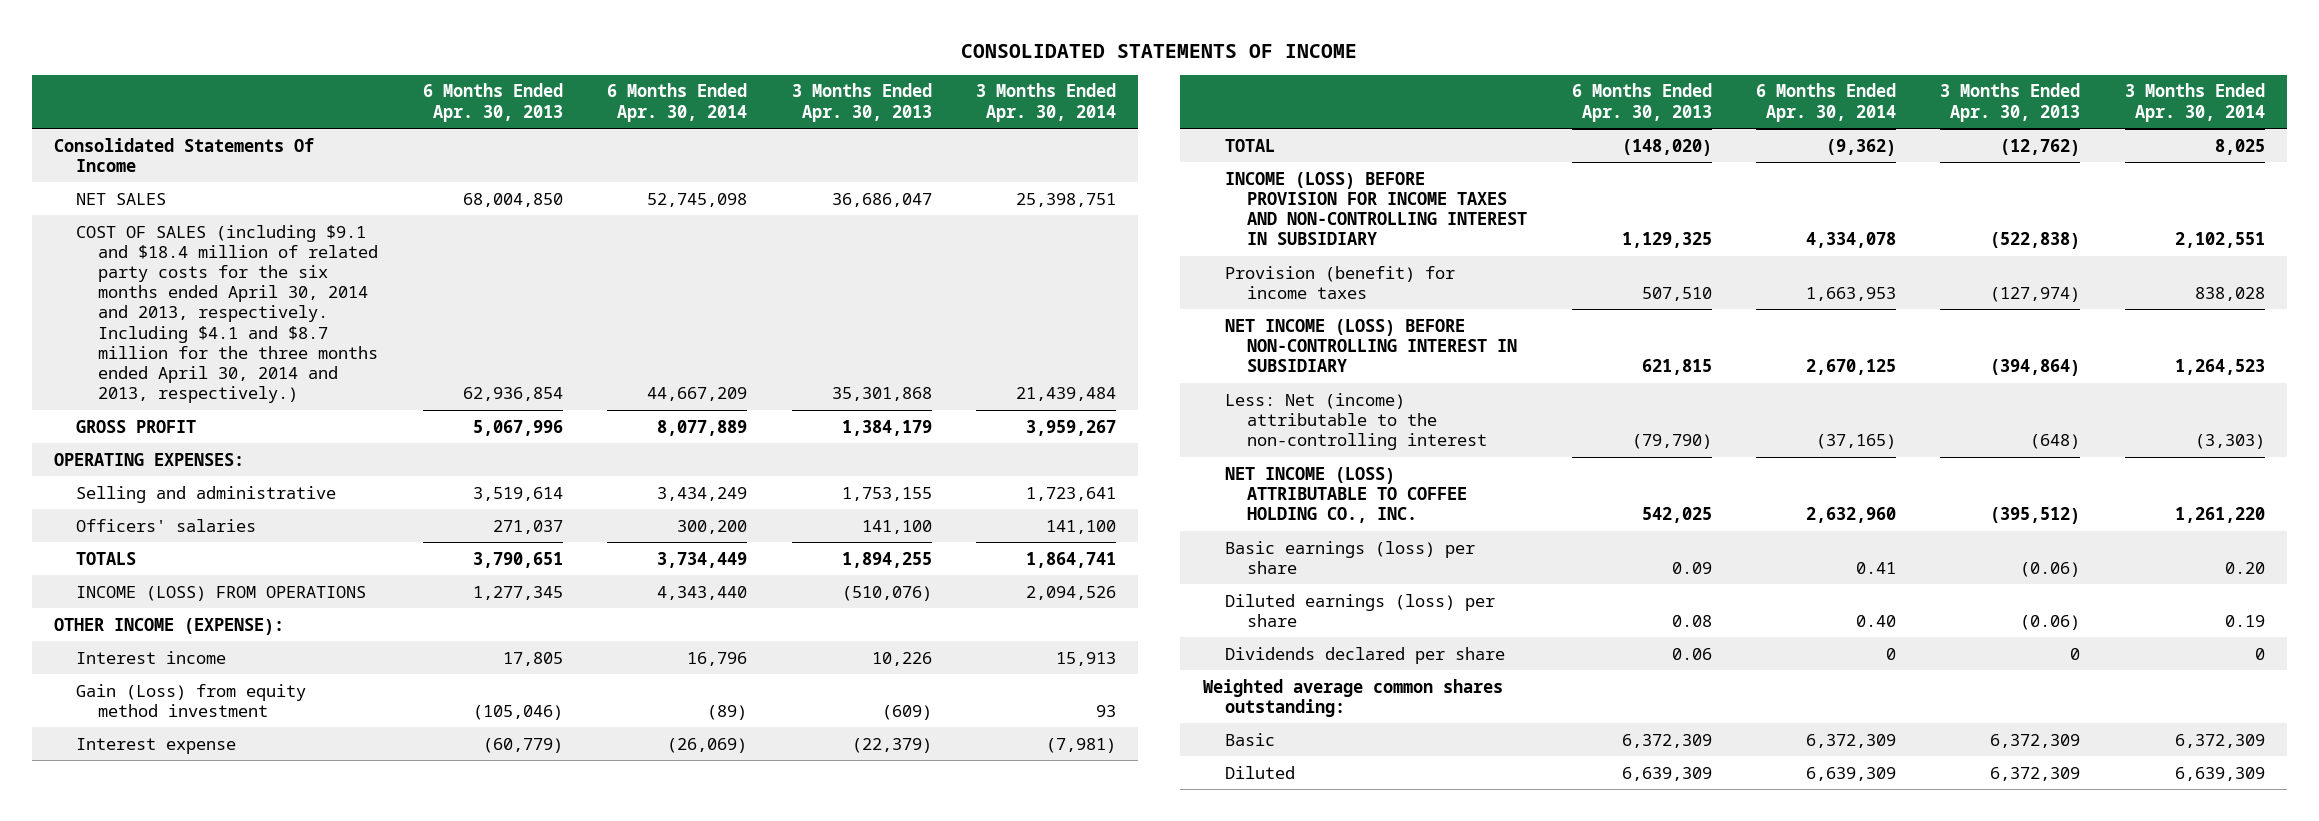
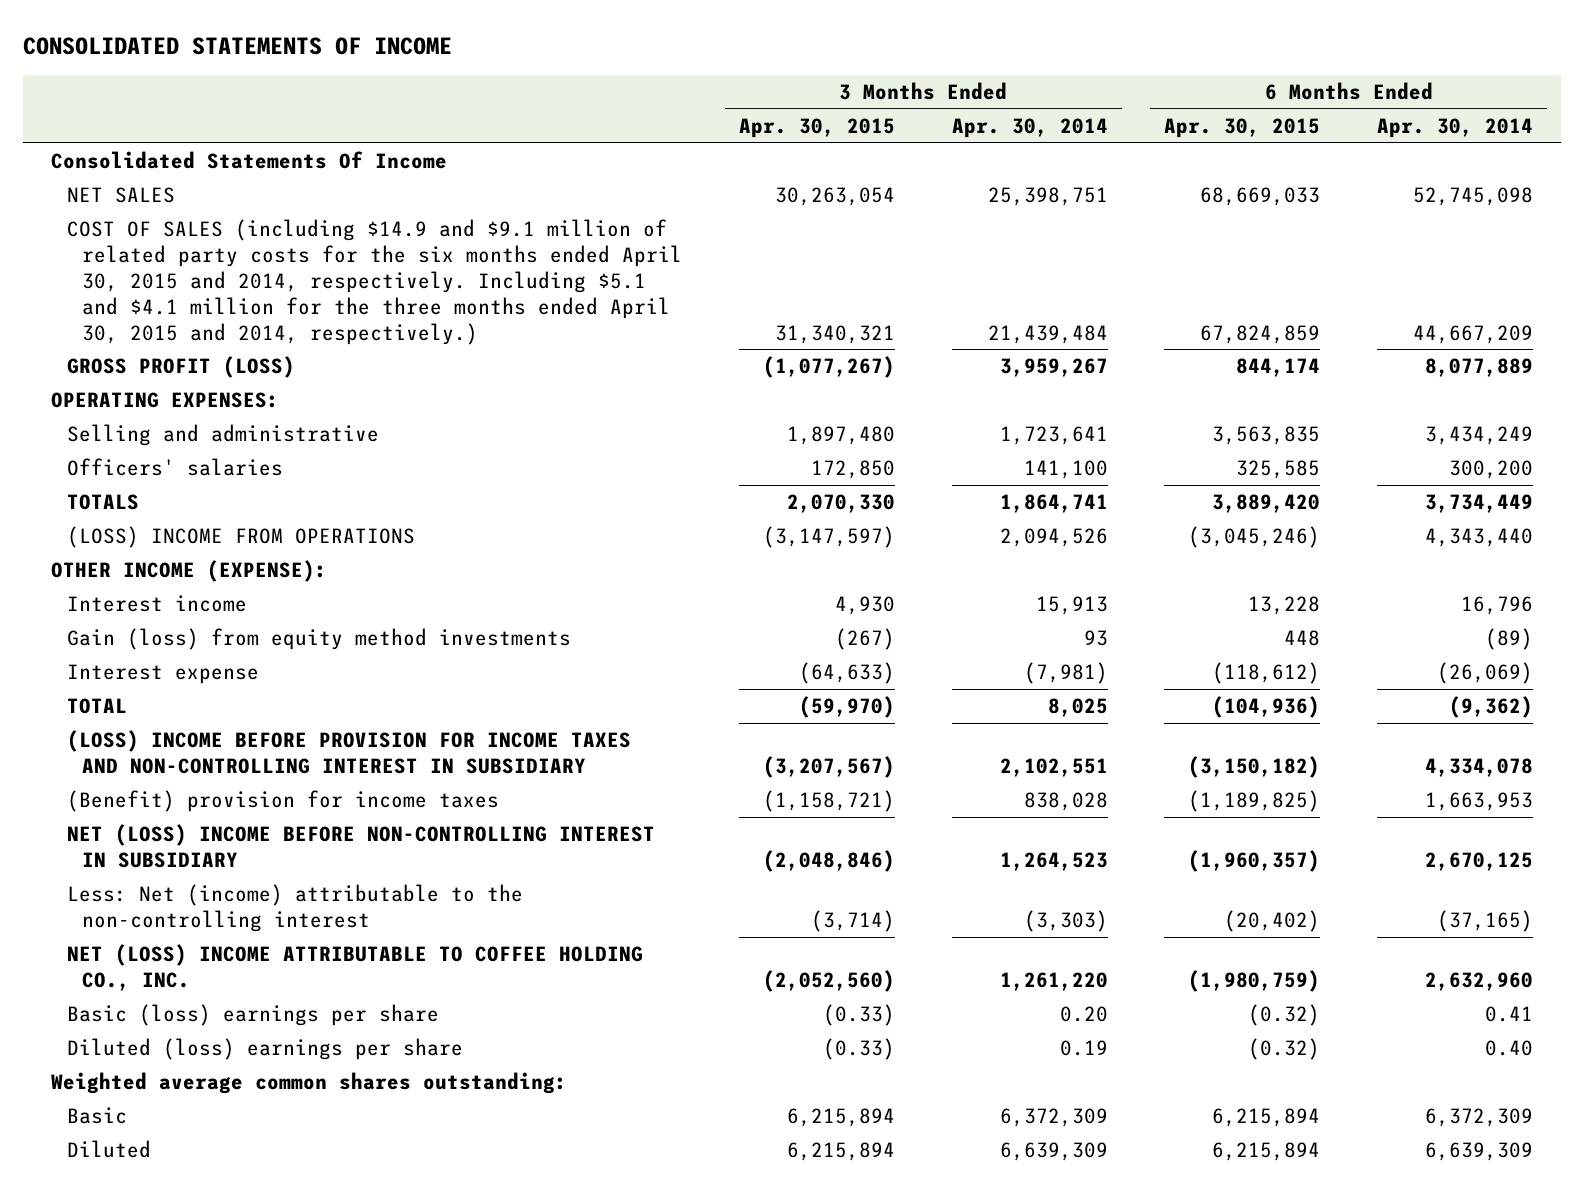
[422,83,563,122] 6 Months Ended Apr. 30, 2013 -> none
[791,83,932,122] 3 Months Ended Apr. 30, 2013 -> none
none -> [738,118,895,139] Apr. 30, 2015
none -> [1164,118,1321,139] Apr. 30, 2015
[76,224,379,404] COST OF SALES (including $9.1 and $18.4 million of related party costs for the six months ended April 30, 2014 and 2013, respectively. Including $4.1 and $8.7 million for the three months ended April 30, 2014 and 2013, respectively.) -> [66,219,683,345] COST OF SALES (including $14.9 and $9.1 million of related party costs for the six months ended April 30, 2015 and 2014, respectively. Including $5.1 and $4.1 million for the three months ended April 30, 2015 and 2014, respectively.)
[76,419,197,433] GROSS PROFIT -> [66,356,295,379] GROSS PROFIT (LOSS)
[76,585,367,601] INCOME (LOSS) FROM OPERATIONS -> [66,526,415,549] (LOSS) INCOME FROM OPERATIONS
[76,683,307,717] Gain (Loss) from equity method investment -> [66,628,571,651] Gain (loss) from equity method investments
[1224,171,1528,246] INCOME (LOSS) BEFORE PROVISION FOR INCOME TAXES AND NON-CONTROLLING INTEREST IN SUBSIDIARY -> [66,730,631,775] (LOSS) INCOME BEFORE PROVISION FOR INCOME TAXES AND NON-CONTROLLING INTEREST IN SUBSIDIARY
[1224,265,1455,299] Provision (benefit) for income taxes -> [66,790,499,813] (Benefit) provision for income taxes
[1224,318,1518,373] NET INCOME (LOSS) BEFORE NON-CONTROLLING INTEREST IN SUBSIDIARY -> [66,824,655,869] NET (LOSS) INCOME BEFORE NON-CONTROLLING INTEREST IN SUBSIDIARY
[1224,646,1505,664] Dividends declared per share -> none
[1224,466,1468,524] NET INCOME (LOSS) ATTRIBUTABLE TO COFFEE HOLDING CO., INC. -> [66,944,643,992] NET (LOSS) INCOME ATTRIBUTABLE TO COFFEE HOLDING CO., INC.
[1224,540,1475,574] Basic earnings (loss) per share -> [66,1004,439,1027] Basic (loss) earnings per share
[1224,593,1495,627] Diluted earnings (loss) per share -> [66,1038,463,1061] Diluted (loss) earnings per share

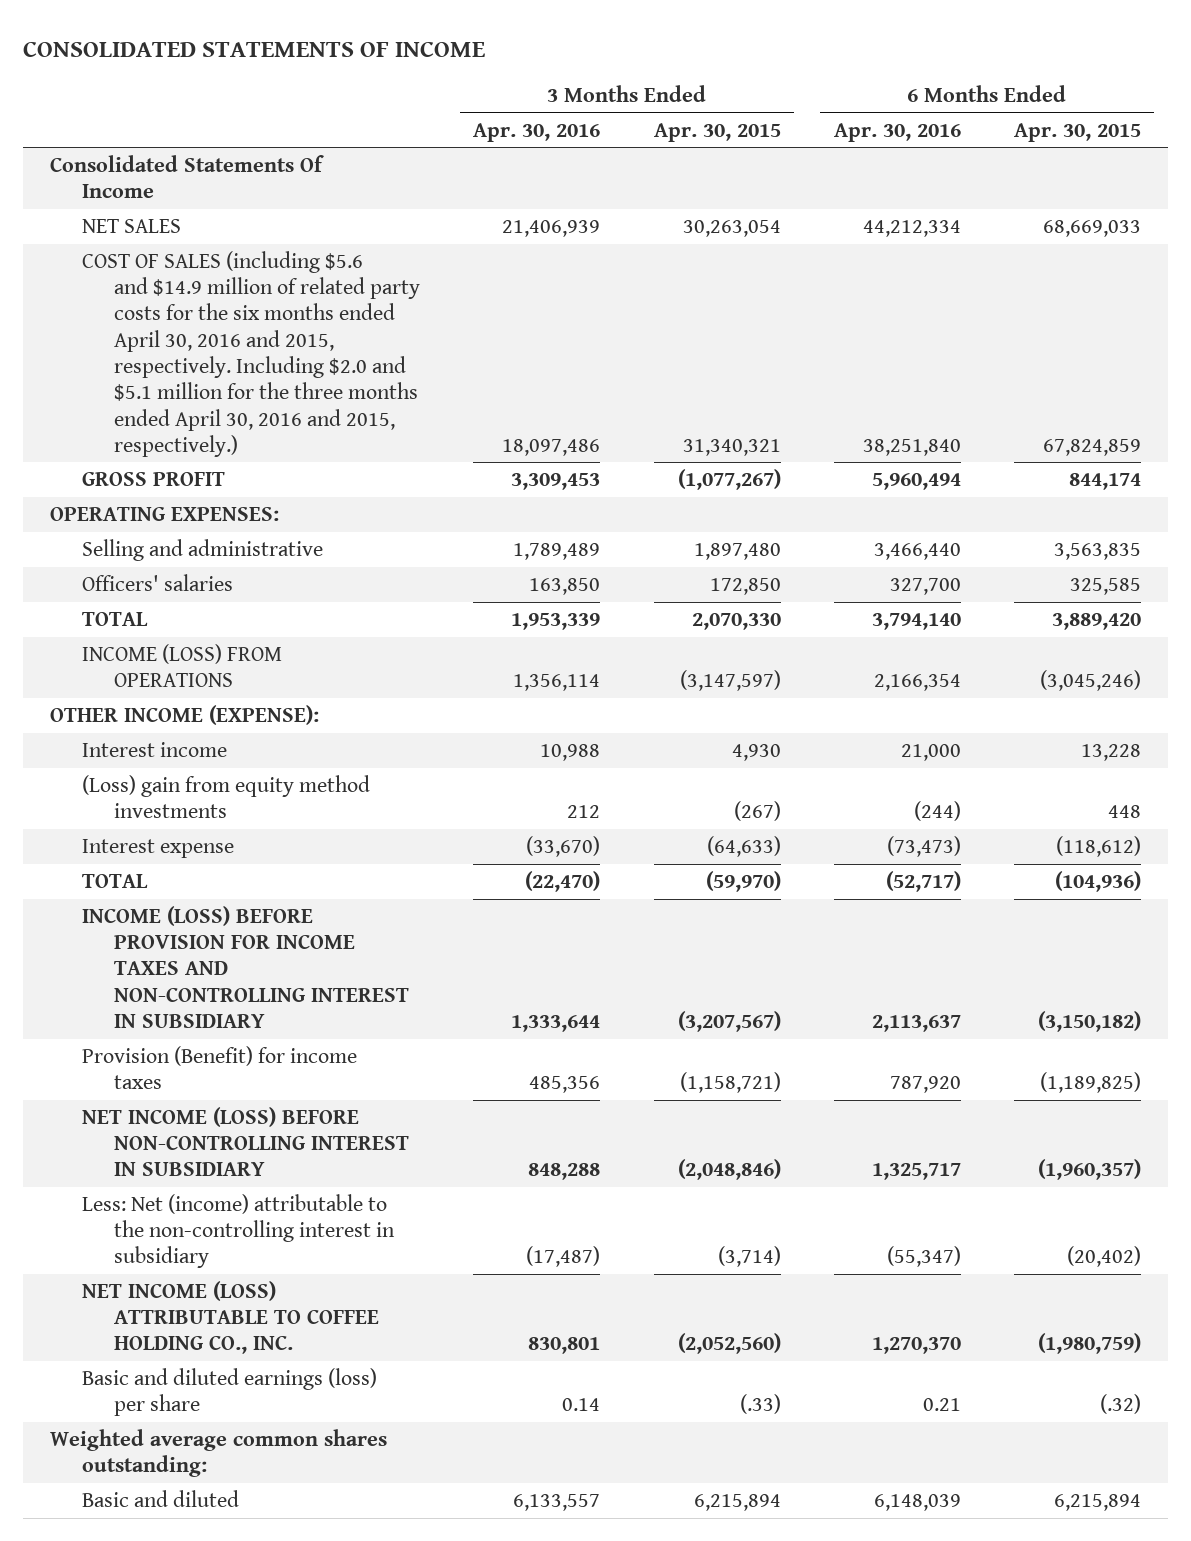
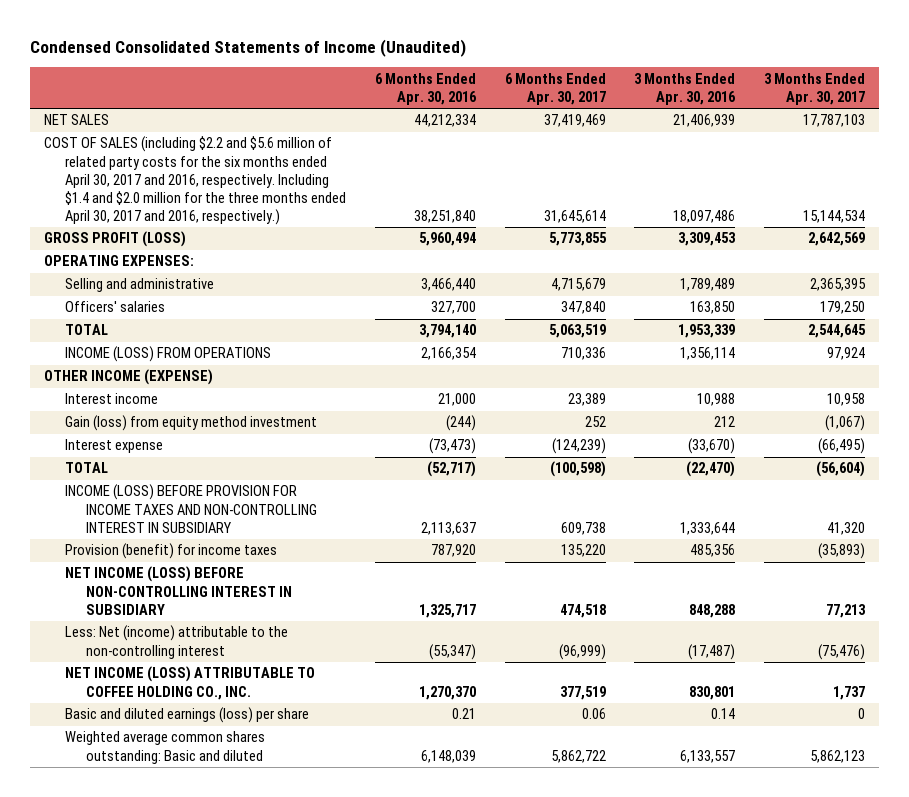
[23,40,486,57] CONSOLIDATED STATEMENTS OF INCOME -> [29,38,466,57] Condensed Consolidated Statements of Income (Unaudited)
[653,122,781,142] Apr. 30, 2015 -> none
[1013,122,1141,142] Apr. 30, 2015 -> none
none -> [504,72,606,106] 6 Months Ended Apr. 30, 2017
none -> [764,72,866,106] 3 Months Ended Apr. 30, 2017
[49,154,324,199] Consolidated Statements Of Income -> none
[82,250,421,457] COST OF SALES (including $5.6 and $14.9 million of related party costs for the six months ended April 30, 2016 and 2015, respectively. Including $2.0 and $5.1 million for the three months ended April 30, 2016 and 2015, respectively.) -> [44,136,347,225] COST OF SALES (including $2.2 and $5.6 million of related party costs for the six months ended April 30, 2017 and 2016, respectively. Including $1.4 and $2.0 million for the three months ended April 30, 2017 and 2016, respectively.)
[82,471,226,486] GROSS PROFIT -> [44,231,187,248] GROSS PROFIT (LOSS)
[49,704,319,725] OTHER INCOME (EXPENSE): -> [44,369,214,386] OTHER INCOME (EXPENSE)
[82,774,371,819] (Loss) gain from equity method investments -> [65,415,318,432] Gain (loss) from equity method investment
[82,1045,358,1090] Provision (Benefit) for income taxes -> [65,543,278,560] Provision (benefit) for income taxes
[82,1193,396,1269] Less: Net (income) attributable to the non-controlling interest in subsidiary -> [65,625,289,659] Less: Net (income) attributable to the non-controlling interest
[49,1428,387,1478] Weighted average common shares outstanding: -> none
[82,1489,240,1507] Basic and diluted -> [65,731,266,764] Weighted average common shares outstanding: Basic and diluted

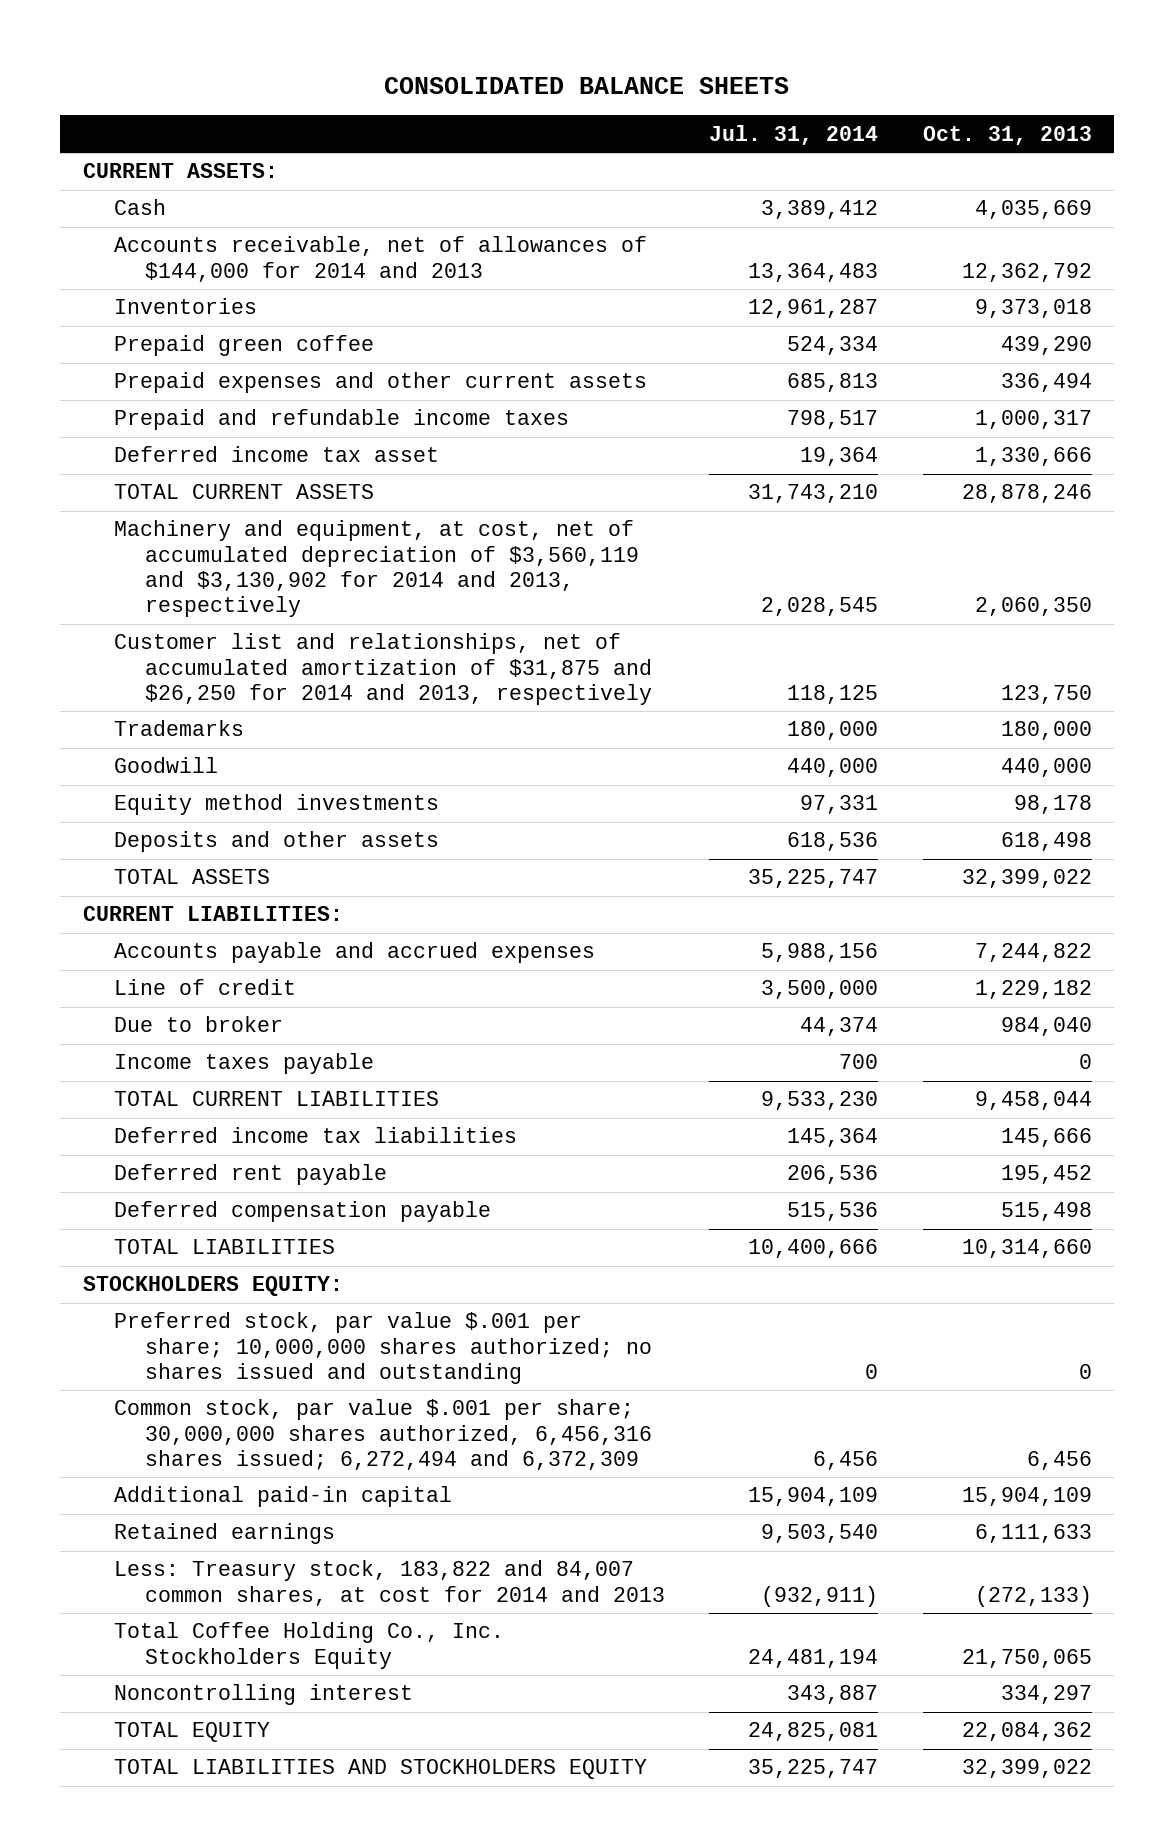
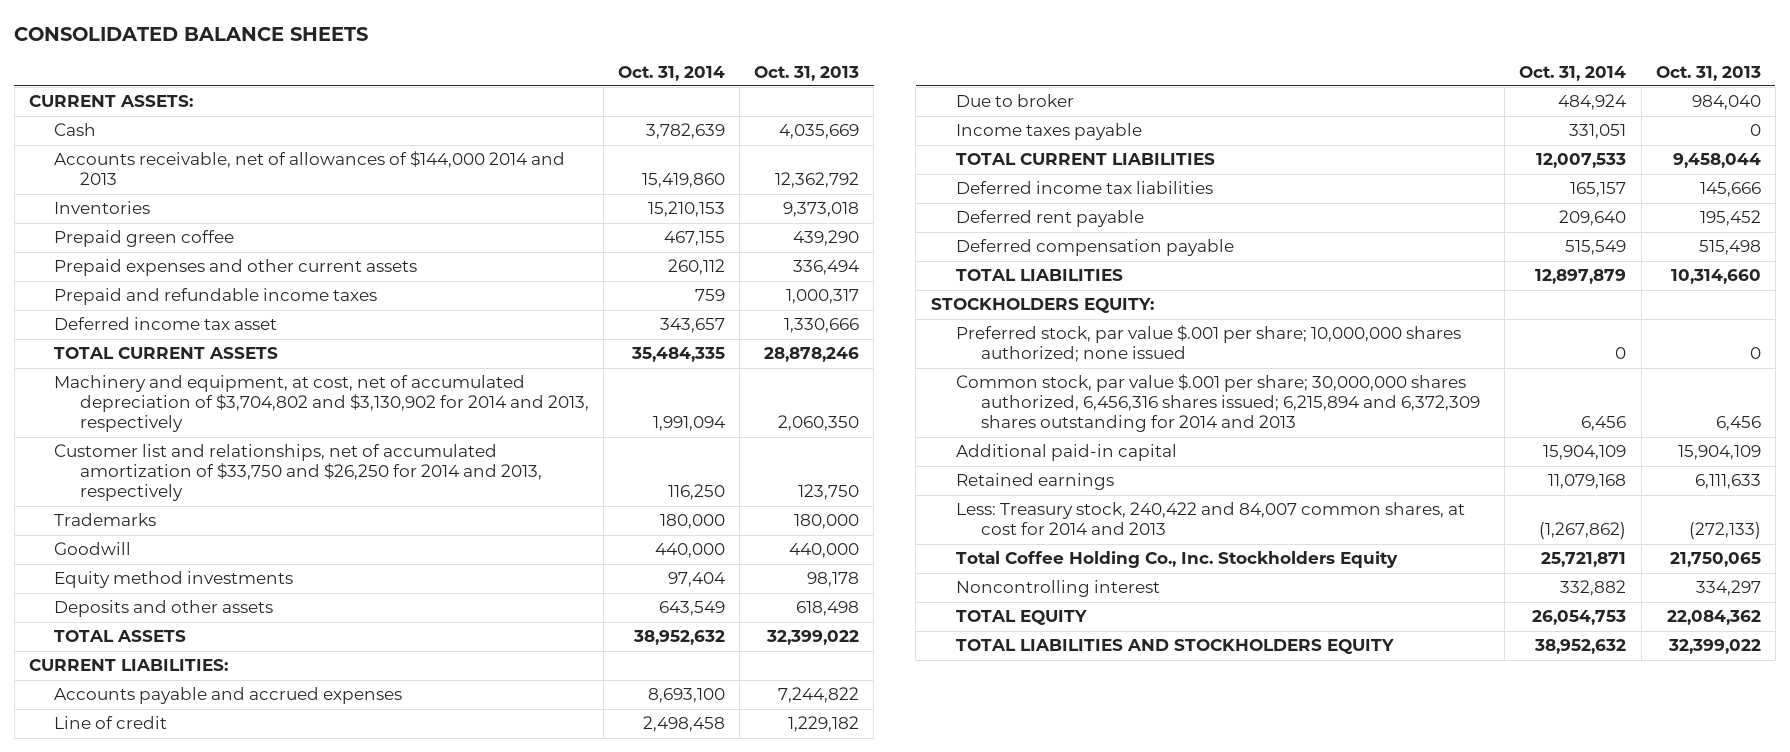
[709,124,879,145] Jul. 31, 2014 -> none
none -> [617,65,725,81] Oct. 31, 2014
[113,236,647,282] Accounts receivable, net of allowances of $144,000 for 2014 and 2013 -> [54,151,566,186] Accounts receivable, net of allowances of $144,000 2014 and 2013
[113,520,639,618] Machinery and equipment, at cost, net of accumulated depreciation of $3,560,119 and $3,130,902 for 2014 and 2013, respectively -> [54,375,589,433] Machinery and equipment, at cost, net of accumulated depreciation of $3,704,802 and $3,130,902 for 2014 and 2013, respectively
[113,633,652,706] Customer list and relationships, net of accumulated amortization of $31,875 and $26,250 for 2014 and 2013, respectively -> [54,444,542,502] Customer list and relationships, net of accumulated amortization of $33,750 and $26,250 for 2014 and 2013, respectively
[113,1312,652,1385] Preferred stock, par value $.001 per share; 10,000,000 shares authorized; no shares issued and outstanding -> [955,325,1461,363] Preferred stock, par value $.001 per share; 10,000,000 shares authorized; none issued
[113,1399,652,1471] Common stock, par value $.001 per share; 30,000,000 shares authorized, 6,456,316 shares issued; 6,272,494 and 6,372,309 -> [955,374,1481,433] Common stock, par value $.001 per share; 30,000,000 shares authorized, 6,456,316 shares issued; 6,215,894 and 6,372,309 shares outstanding for 2014 and 2013
[113,1560,665,1606] Less: Treasury stock, 183,822 and 84,007 common shares, at cost for 2014 and 2013 -> [955,502,1465,536] Less: Treasury stock, 240,422 and 84,007 common shares, at cost for 2014 and 2013

